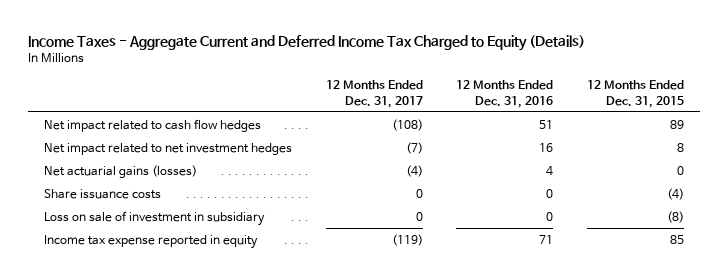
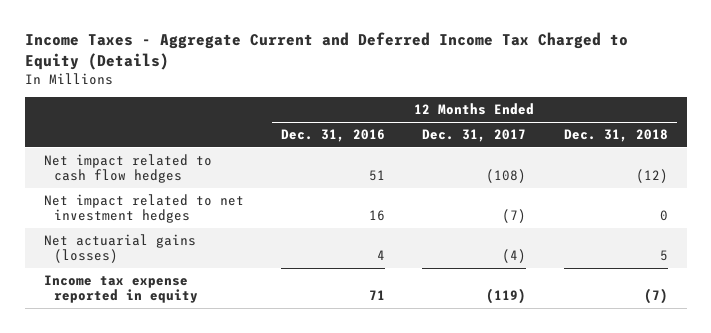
[586,80,684,108] 12 Months Ended Dec. 31, 2015 -> none
none -> [563,129,668,143] Dec. 31, 2018
[44,188,162,199] Share issuance costs -> none
[44,210,266,226] Loss on sale of investment in subsidiary -> none

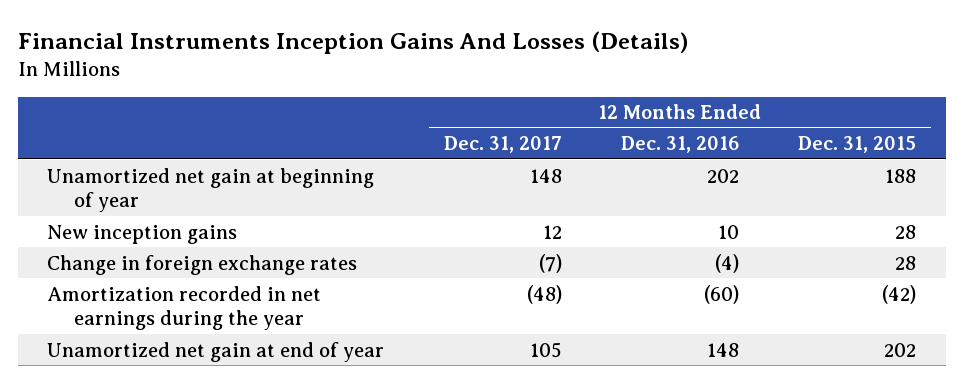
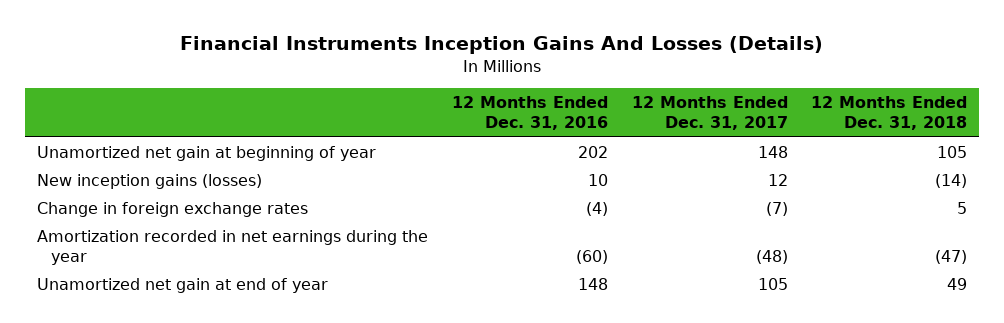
[798,136,917,154] Dec. 31, 2015 -> none
none -> [811,96,968,131] 12 Months Ended Dec. 31, 2018
[47,224,238,244] New inception gains -> [36,173,262,189] New inception gains (losses)

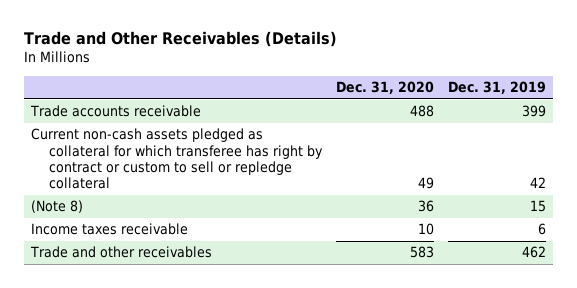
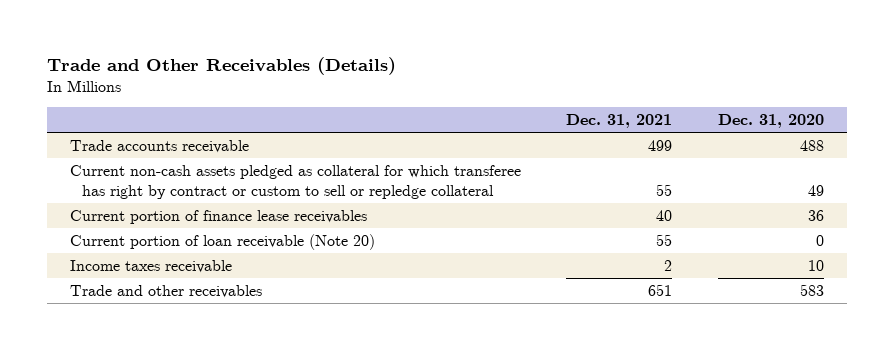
[448,80,547,94] Dec. 31, 2019 -> none
none -> [566,113,673,128] Dec. 31, 2021
[30,200,83,214] (Note 8) -> [69,209,367,224] Current portion of finance lease receivables
none -> [69,233,375,250] Current portion of loan receivable (Note 20)

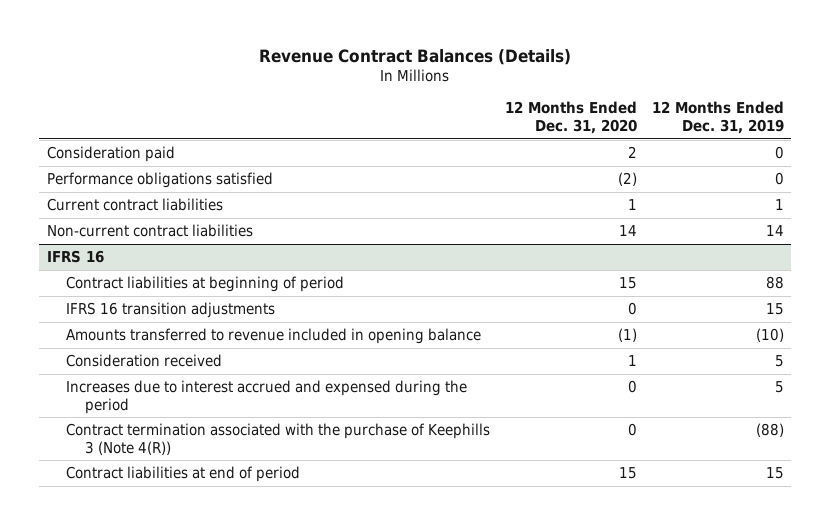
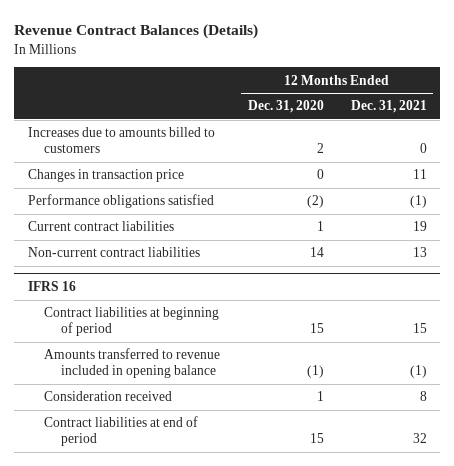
[651,101,784,134] 12 Months Ended Dec. 31, 2019 -> none
none -> [350,100,427,114] Dec. 31, 2021
[46,146,175,163] Consideration paid -> [27,127,215,153] Increases due to amounts billed to customers
none -> [27,169,184,183] Changes in transaction price
[66,302,276,319] IFRS 16 transition adjustments -> none
[66,380,468,414] Increases due to interest accrued and expensed during the period -> none
[66,423,491,455] Contract termination associated with the purchase of Keephills 3 (Note 4(R)) -> none

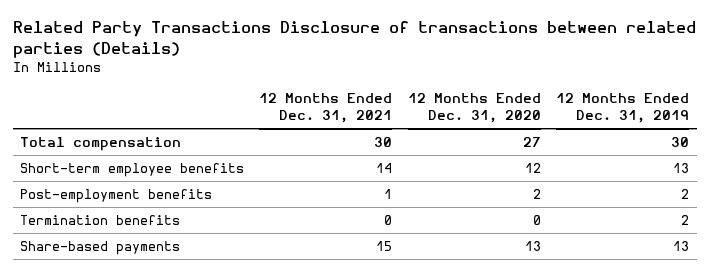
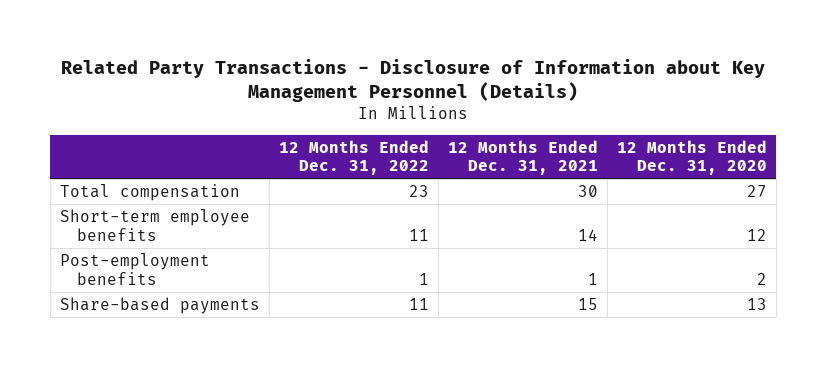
[12,21,696,58] Related Party Transactions Disclosure of transactions between related parties (Details) -> [61,59,766,103] Related Party Transactions - Disclosure of Information about Key Management Personnel (Details)
[556,93,690,124] 12 Months Ended Dec. 31, 2019 -> none
none -> [278,139,429,176] 12 Months Ended Dec. 31, 2022
[20,215,181,226] Termination benefits -> none

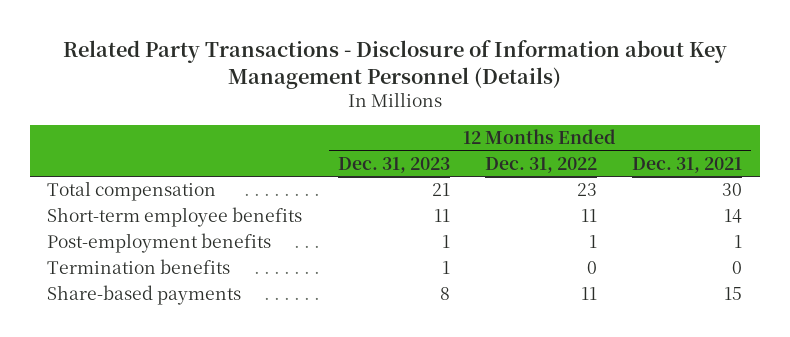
[616,139,767,176] 12 Months Ended Dec. 31, 2020 -> none
none -> [337,156,450,173] Dec. 31, 2023
none -> [47,259,231,275] Termination benefits

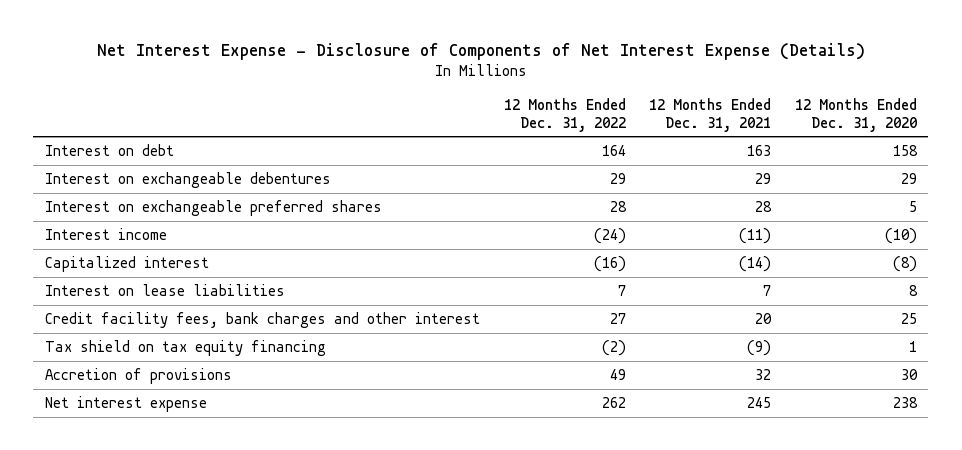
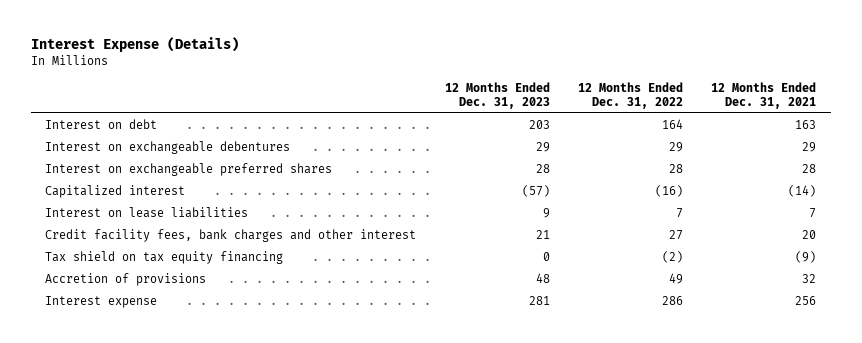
[96,43,865,61] Net Interest Expense - Disclosure of Components of Net Interest Expense (Details) -> [31,37,240,53] Interest Expense (Details)
[794,98,917,132] 12 Months Ended Dec. 31, 2020 -> none
none -> [444,81,550,109] 12 Months Ended Dec. 31, 2023
[45,228,168,241] Interest income -> none
[45,396,208,413] Net interest expense -> [45,296,158,309] Interest expense
[601,397,626,409] 262 -> [662,296,684,306] 286
[747,397,772,409] 245 -> [795,296,817,306] 256

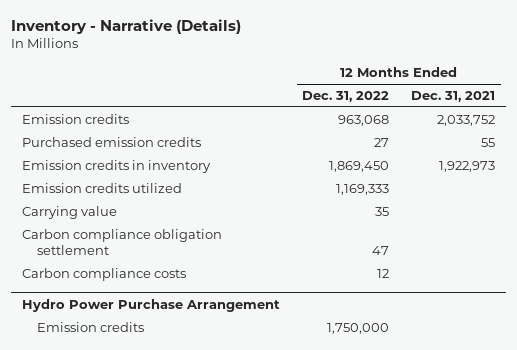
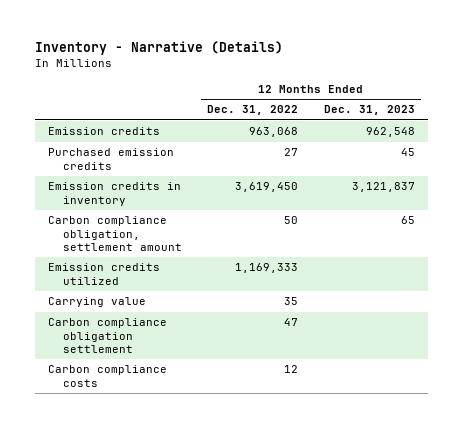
[411,90,496,102] Dec. 31, 2021 -> none
none -> [323,105,415,116] Dec. 31, 2023
[329,160,390,172] 1,869,450 -> [235,182,299,193] 3,619,450
none -> [48,216,182,252] Carbon compliance obligation, settlement amount
[21,298,280,312] Hydro Power Purchase Arrangement -> none
[37,321,145,332] Emission credits -> none

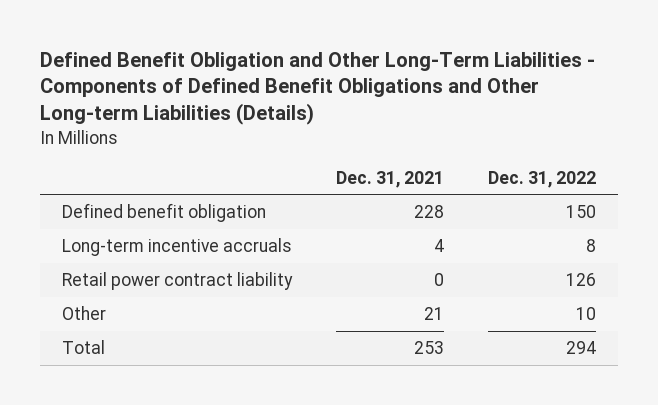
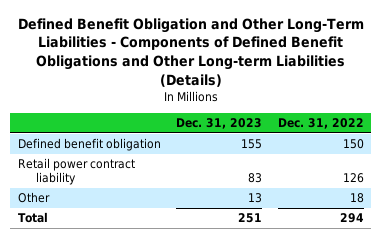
[336,170,445,188] Dec. 31, 2021 -> none
none -> [176,118,263,130] Dec. 31, 2023
[61,237,292,256] Long-term incentive accruals -> none
[576,306,597,320] 10 -> [349,193,364,204] 18

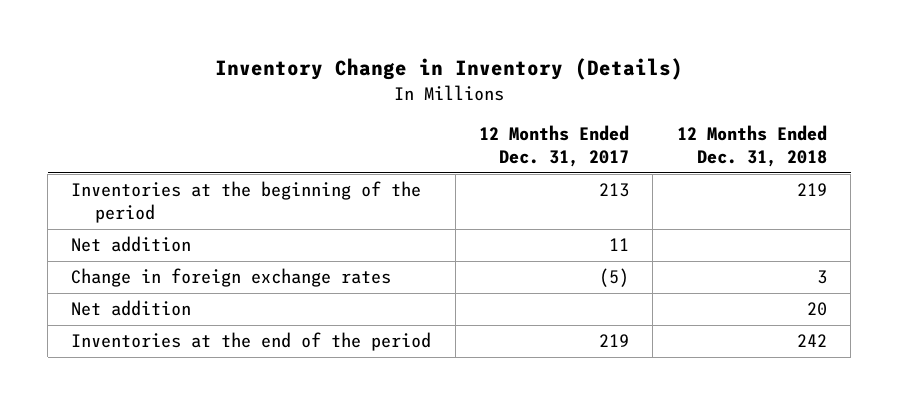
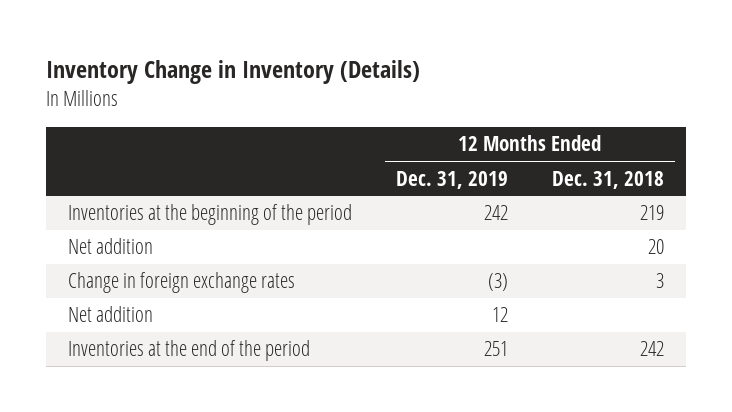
[479,124,630,167] 12 Months Ended Dec. 31, 2017 -> none
none -> [395,170,508,189] Dec. 31, 2019
[71,268,392,288] Change in foreign exchange rates -> [67,272,295,294] Change in foreign exchange rates
[71,236,192,253] Net addition -> [67,306,153,323] Net addition

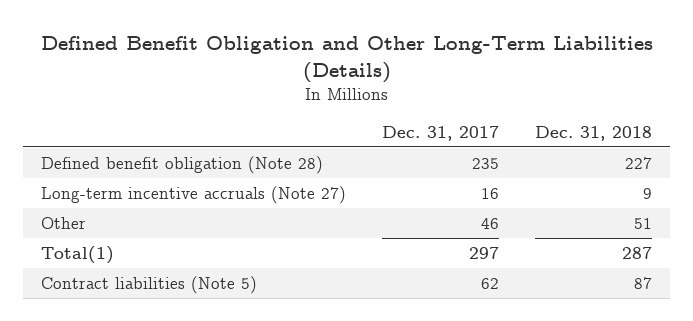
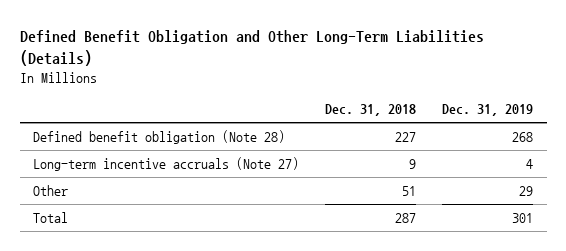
[382,125,500,141] Dec. 31, 2017 -> none
none -> [442,104,534,117] Dec. 31, 2019
[41,275,258,294] Contract liabilities (Note 5) -> none
[41,245,115,264] Total(1) -> [33,211,69,223] Total

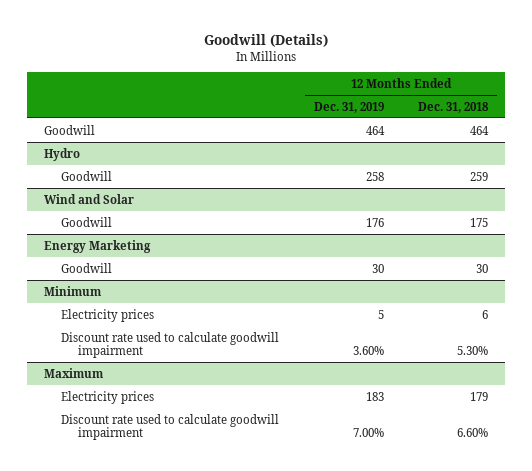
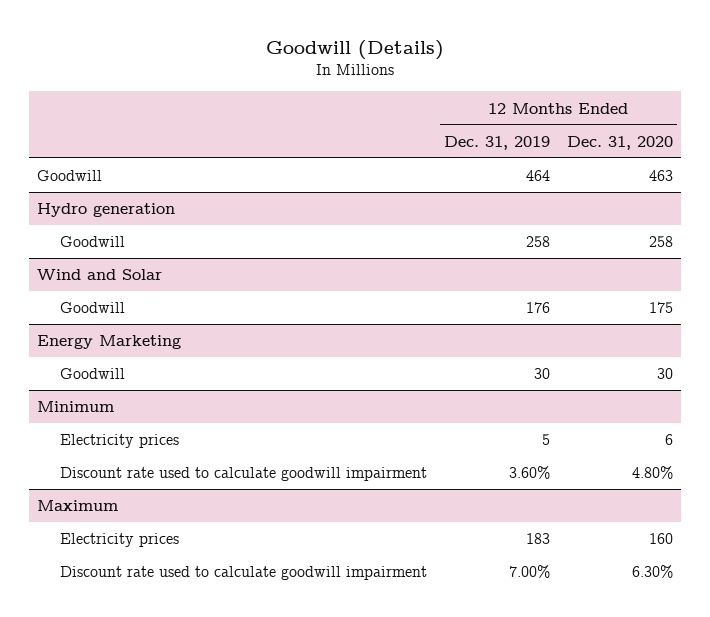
[418,101,490,113] Dec. 31, 2018 -> none
none -> [566,135,673,150] Dec. 31, 2020
[44,147,81,161] Hydro -> [37,203,176,218] Hydro generation

